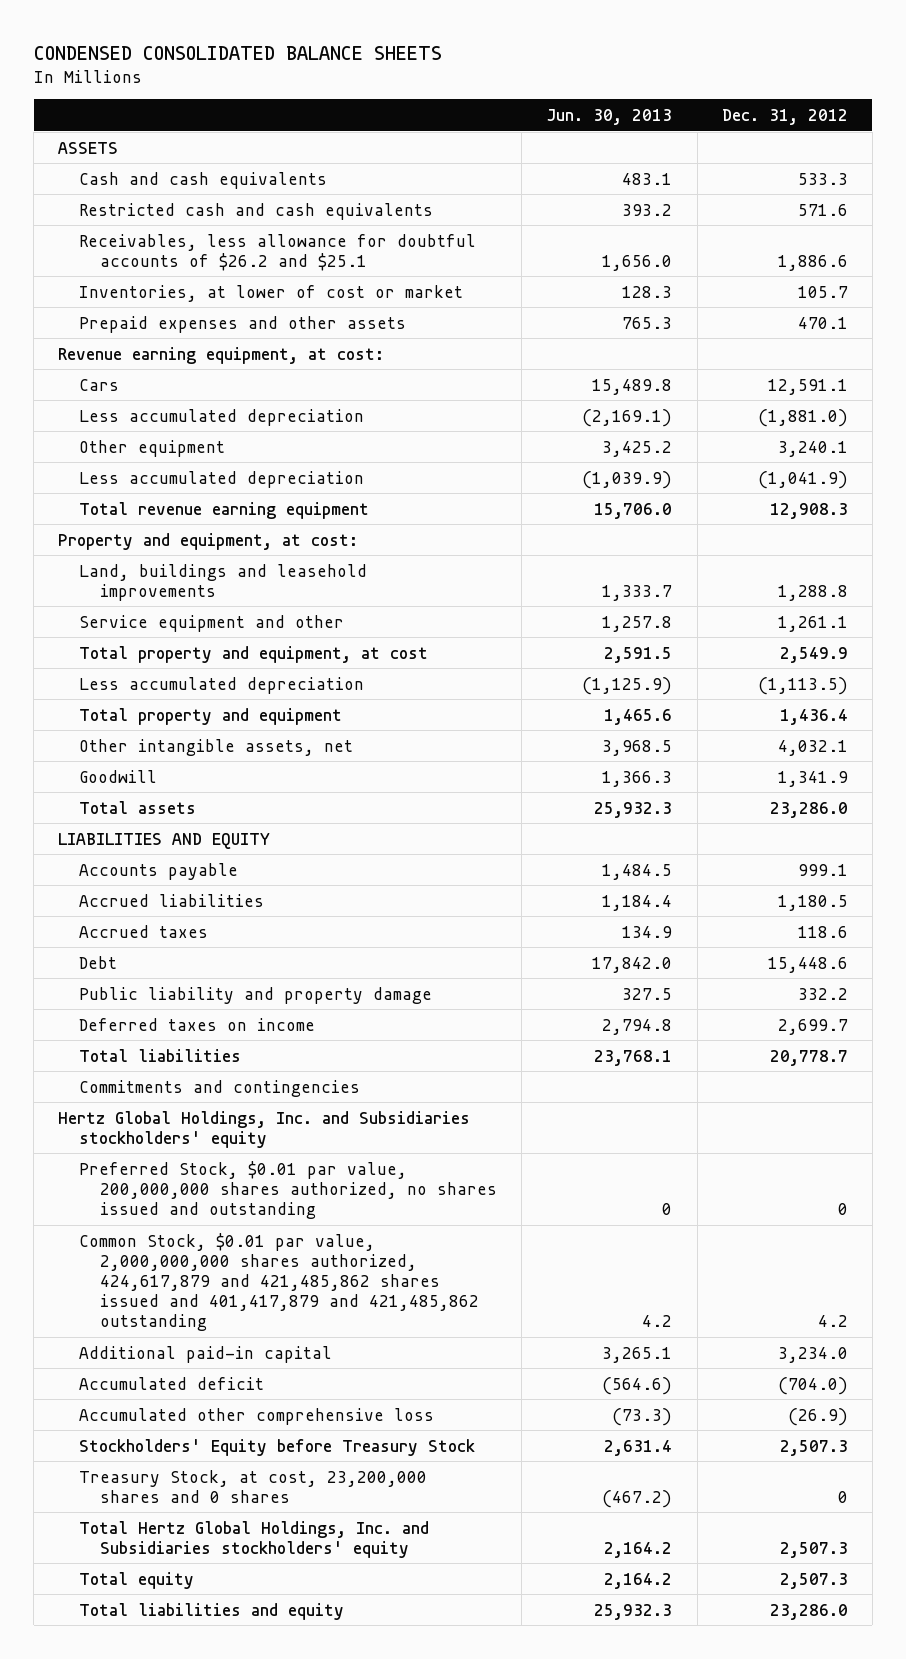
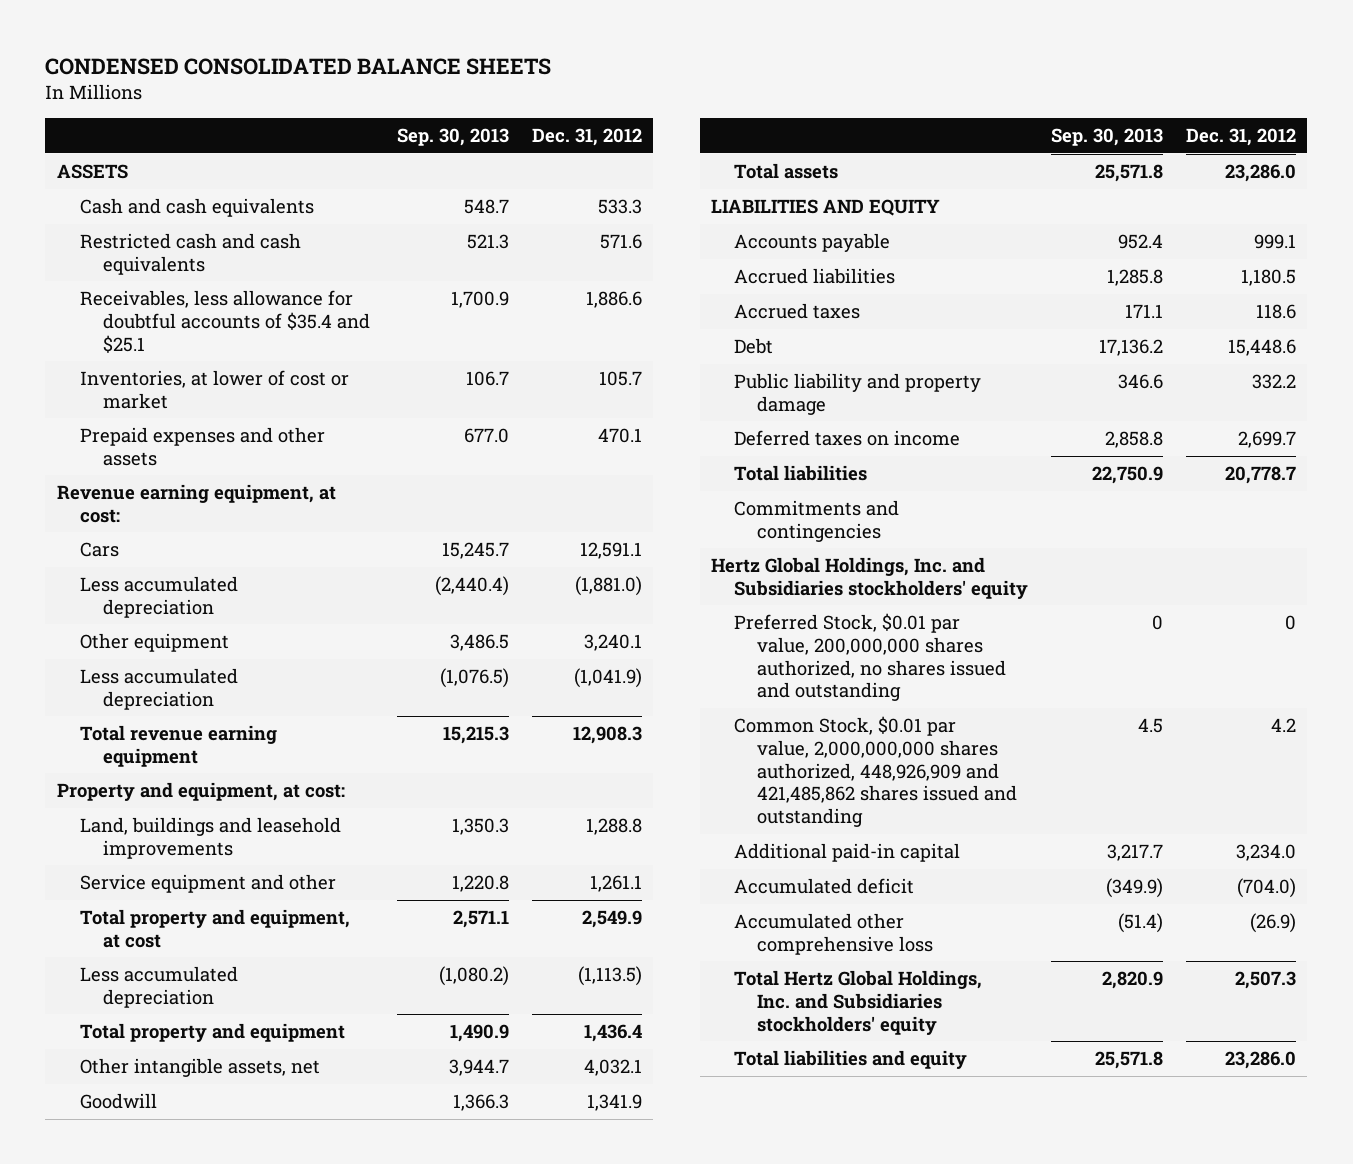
[546,108,673,125] Jun. 30, 2013 -> none
none -> [396,128,509,147] Sep. 30, 2013
[79,233,477,271] Receivables, less allowance for doubtful accounts of $26.2 and $25.1 -> [80,290,371,353] Receivables, less allowance for doubtful accounts of $35.4 and $25.1
[79,1232,480,1331] Common Stock, $0.01 par value, 2,000,000,000 shares authorized, 424,617,879 and 421,485,862 shares issued and 401,417,879 and 421,485,862 outstanding -> [734,716,1018,827] Common Stock, $0.01 par value, 2,000,000,000 shares authorized, 448,926,909 and 421,485,862 shares issued and outstanding
[79,1438,476,1456] Stockholders' Equity before Treasury Stock -> none
[79,1469,428,1503] Treasury Stock, at cost, 23,200,000 shares and 0 shares -> none
[79,1571,195,1589] Total equity -> none

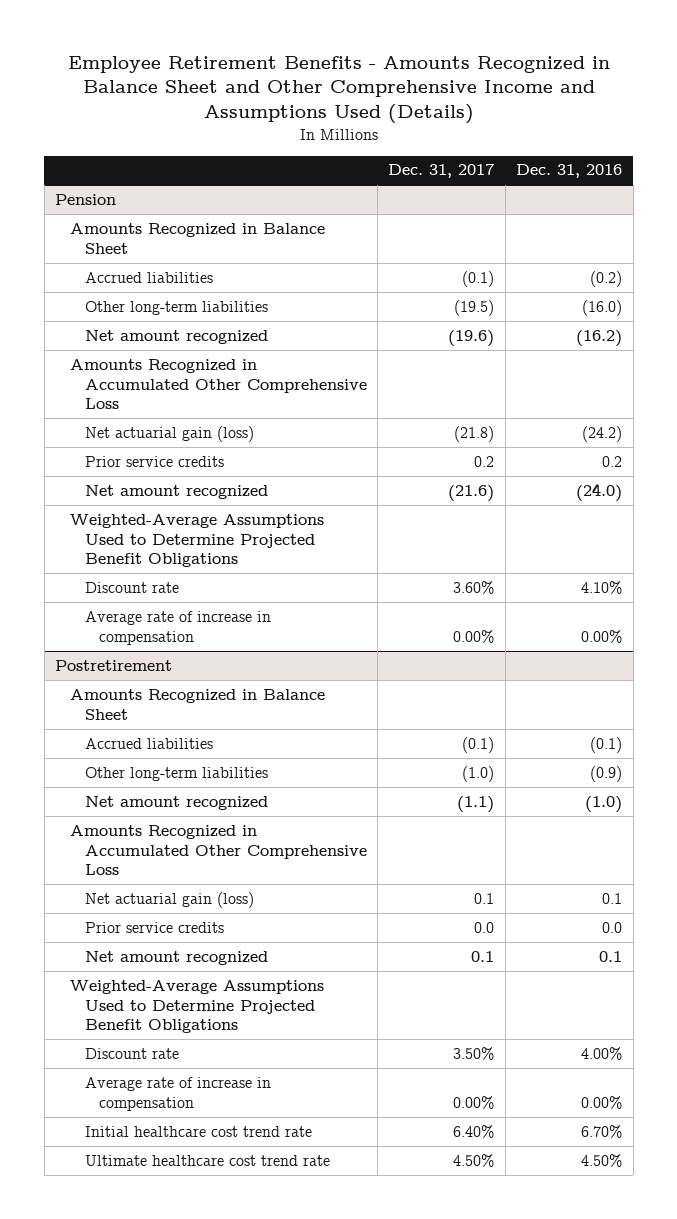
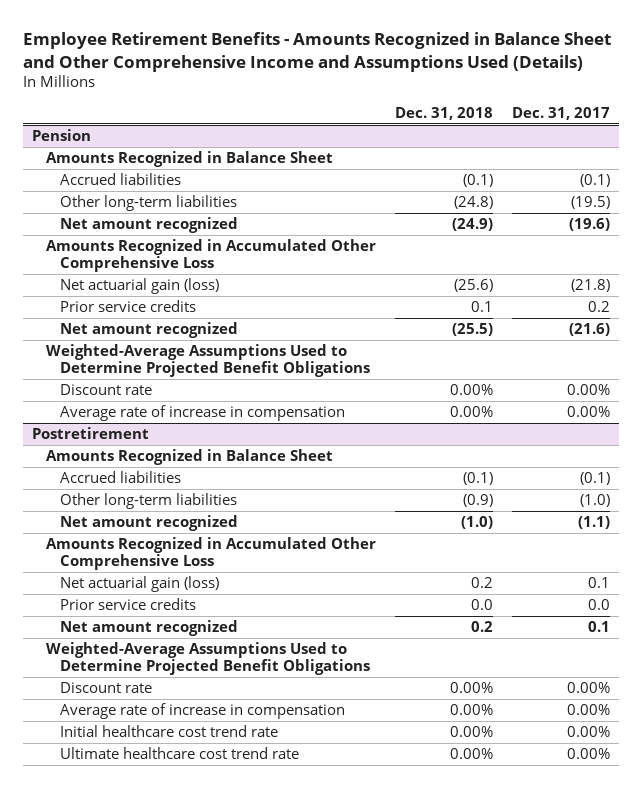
[516,164,623,179] Dec. 31, 2016 -> none
none -> [395,106,494,120] Dec. 31, 2018
[453,580,495,594] 3.60% -> [567,384,611,396] 0.00%
[453,1046,495,1060] 3.50% -> [567,682,611,694] 0.00%
[453,1124,495,1138] 6.40% -> [567,726,611,738] 0.00%
[453,1153,495,1167] 4.50% -> [567,748,611,760] 0.00%

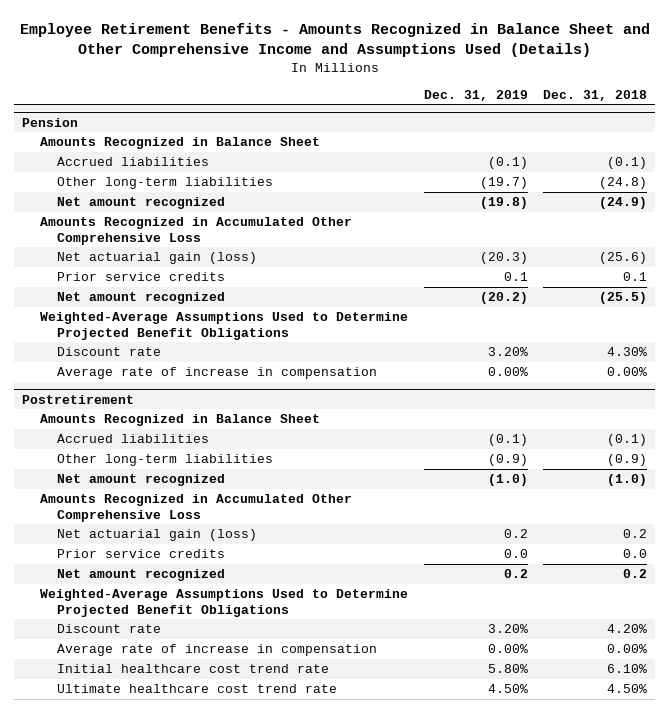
[512,106,611,120] Dec. 31, 2017 -> none
none -> [423,89,528,101] Dec. 31, 2019
[450,384,494,396] 0.00% -> [607,347,648,357] 4.30%
[450,682,494,694] 0.00% -> [607,624,648,634] 4.20%
[450,726,494,738] 0.00% -> [607,664,648,674] 6.10%
[450,748,494,760] 0.00% -> [607,684,648,694] 4.50%

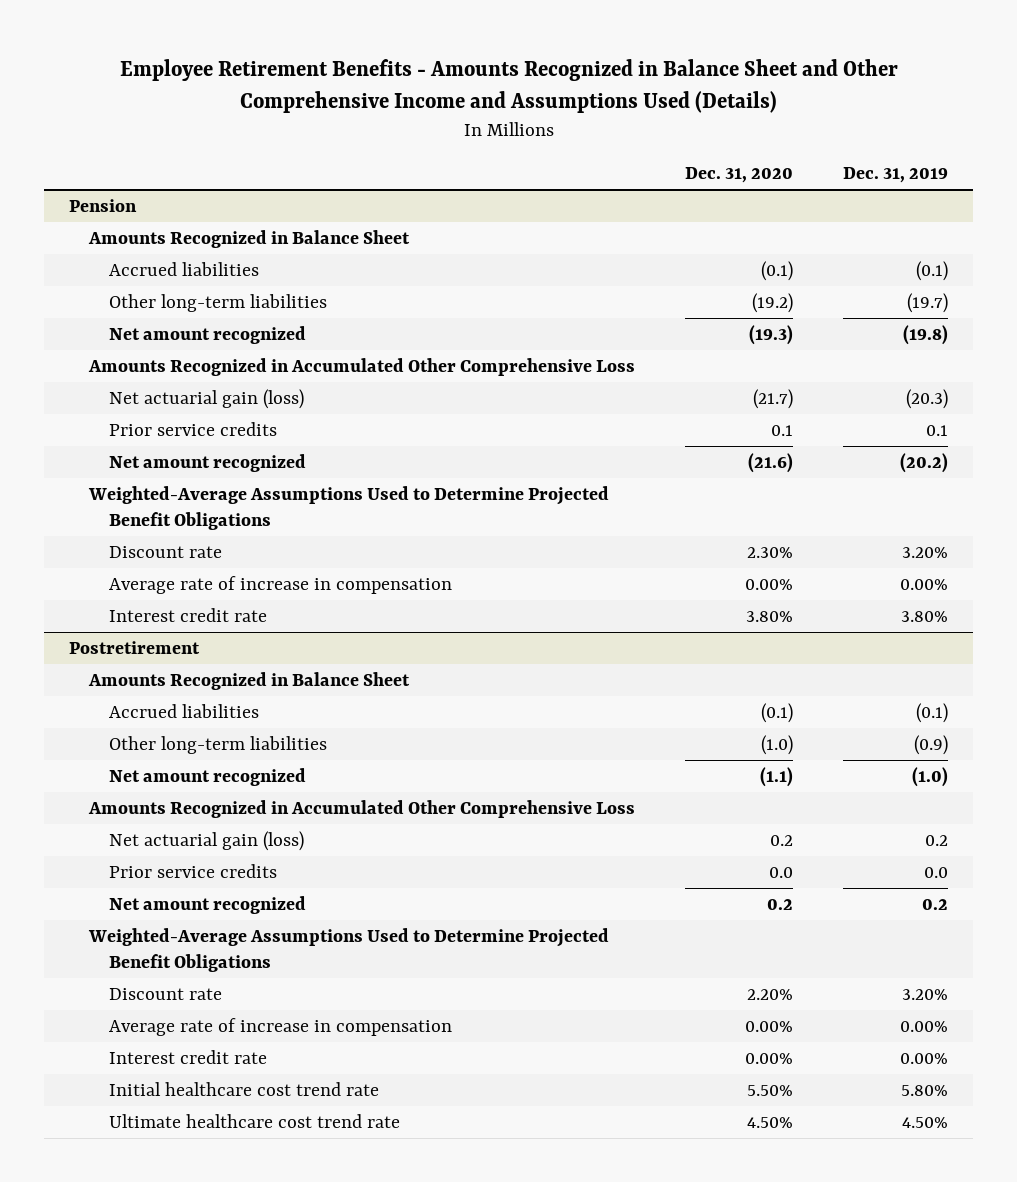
[543,89,648,101] Dec. 31, 2018 -> none
none -> [684,166,793,183] Dec. 31, 2020
none -> [108,607,267,622] Interest credit rate
none -> [108,1049,267,1064] Interest credit rate

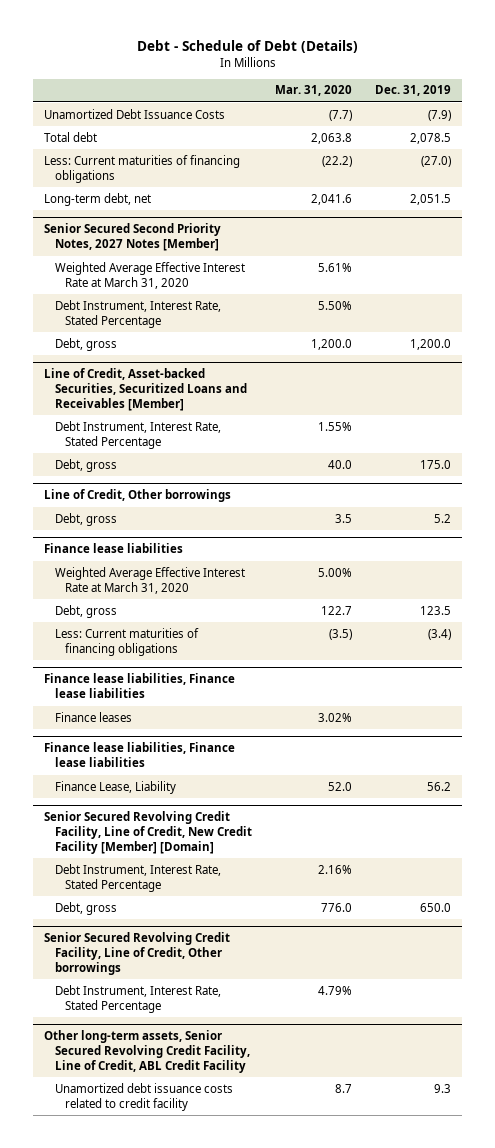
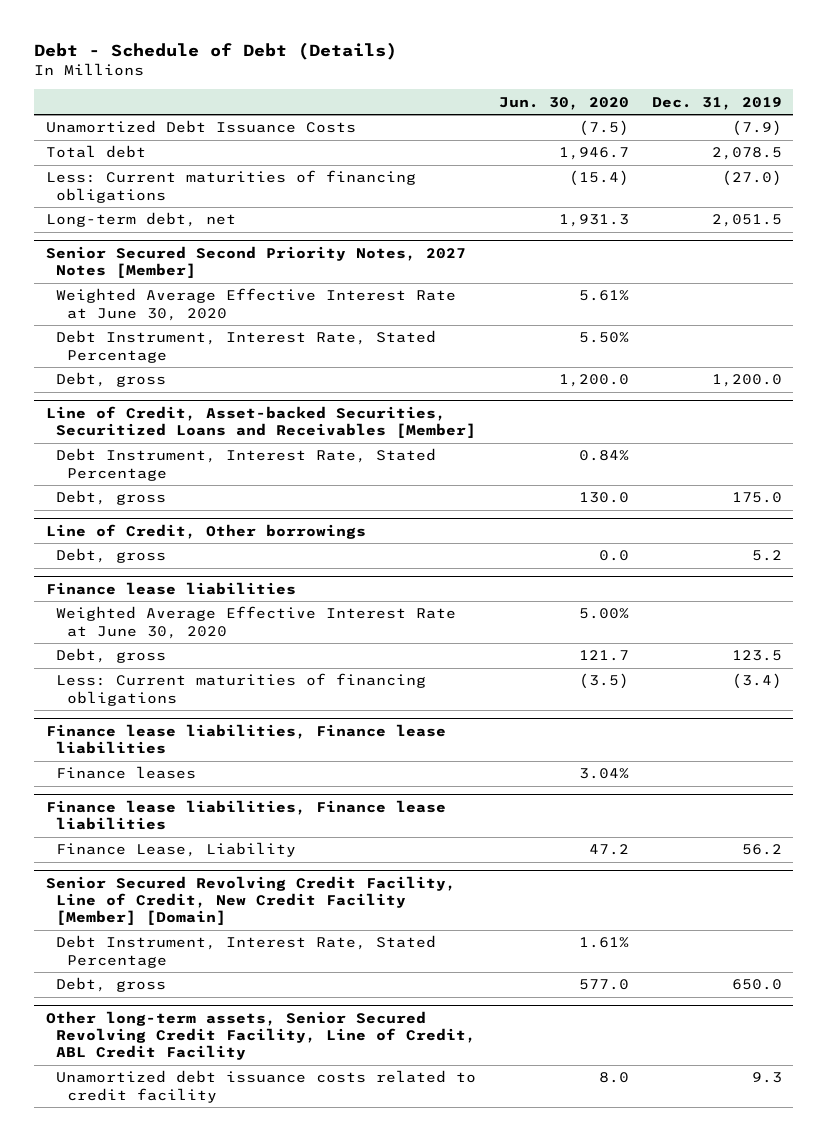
[274,85,352,97] Mar. 31, 2020 -> none
none -> [499,96,630,110] Jun. 30, 2020
[54,261,245,289] Weighted Average Effective Interest Rate at March 31, 2020 -> [56,288,457,321] Weighted Average Effective Interest Rate at June 30, 2020
[54,566,245,594] Weighted Average Effective Interest Rate at March 31, 2020 -> [56,606,457,639] Weighted Average Effective Interest Rate at June 30, 2020
[44,932,231,976] Senior Secured Revolving Credit Facility, Line of Credit, Other borrowings -> none
[54,984,221,1013] Debt Instrument, Interest Rate, Stated Percentage -> none

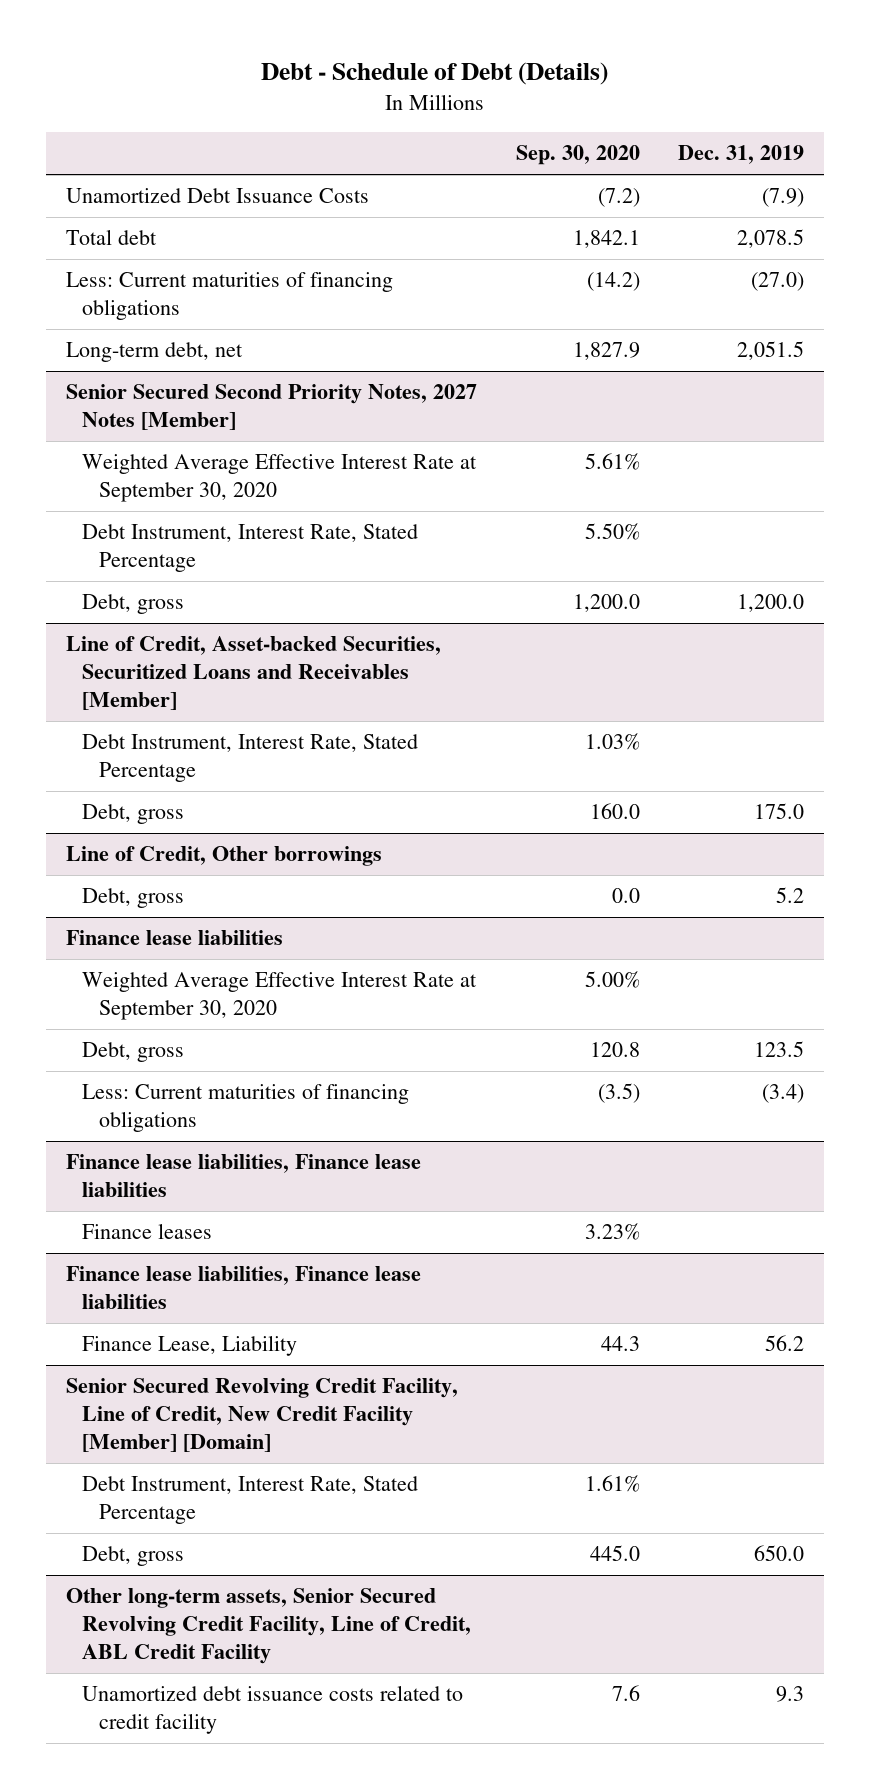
[499,96,630,110] Jun. 30, 2020 -> none
none -> [515,145,640,166] Sep. 30, 2020
[56,288,457,321] Weighted Average Effective Interest Rate at June 30, 2020 -> [82,454,478,503] Weighted Average Effective Interest Rate at September 30, 2020
[56,606,457,639] Weighted Average Effective Interest Rate at June 30, 2020 -> [82,972,478,1021] Weighted Average Effective Interest Rate at September 30, 2020

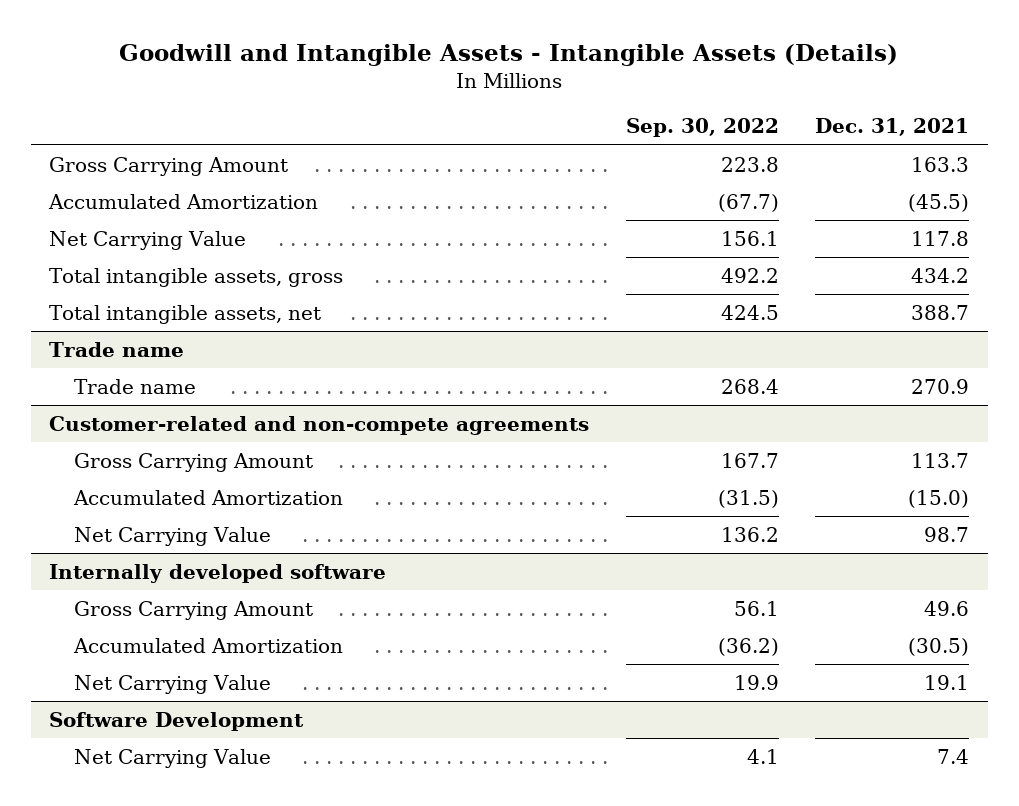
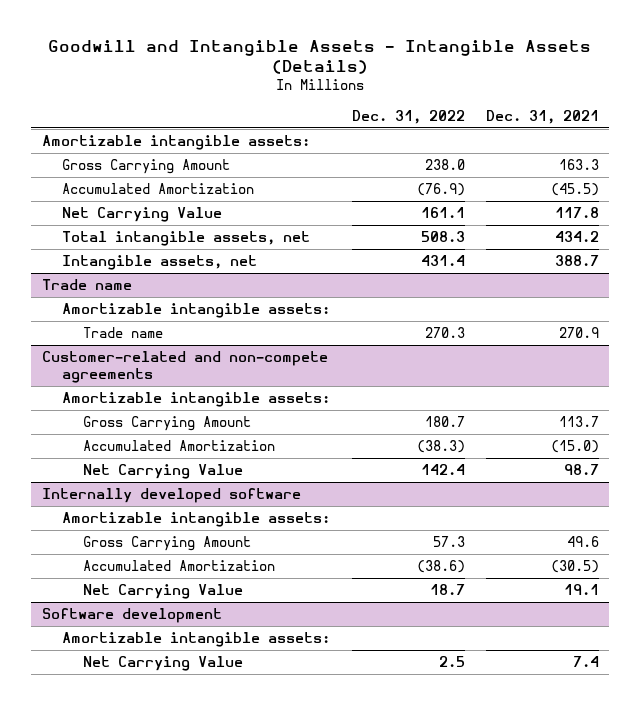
[625,118,779,138] Sep. 30, 2022 -> none
none -> [351,109,465,124] Dec. 31, 2022
none -> [41,135,310,151] Amortizable intangible assets:
[49,267,344,287] Total intangible assets, gross -> [62,231,311,247] Total intangible assets, net
[49,304,322,324] Total intangible assets, net -> [62,255,258,271] Intangible assets, net
none -> [62,303,331,319] Amortizable intangible assets:
none -> [62,392,331,408] Amortizable intangible assets:
none -> [62,512,331,528] Amortizable intangible assets:
[49,711,305,731] Software Development -> [41,608,222,624] Software development
none -> [62,632,331,648] Amortizable intangible assets:

